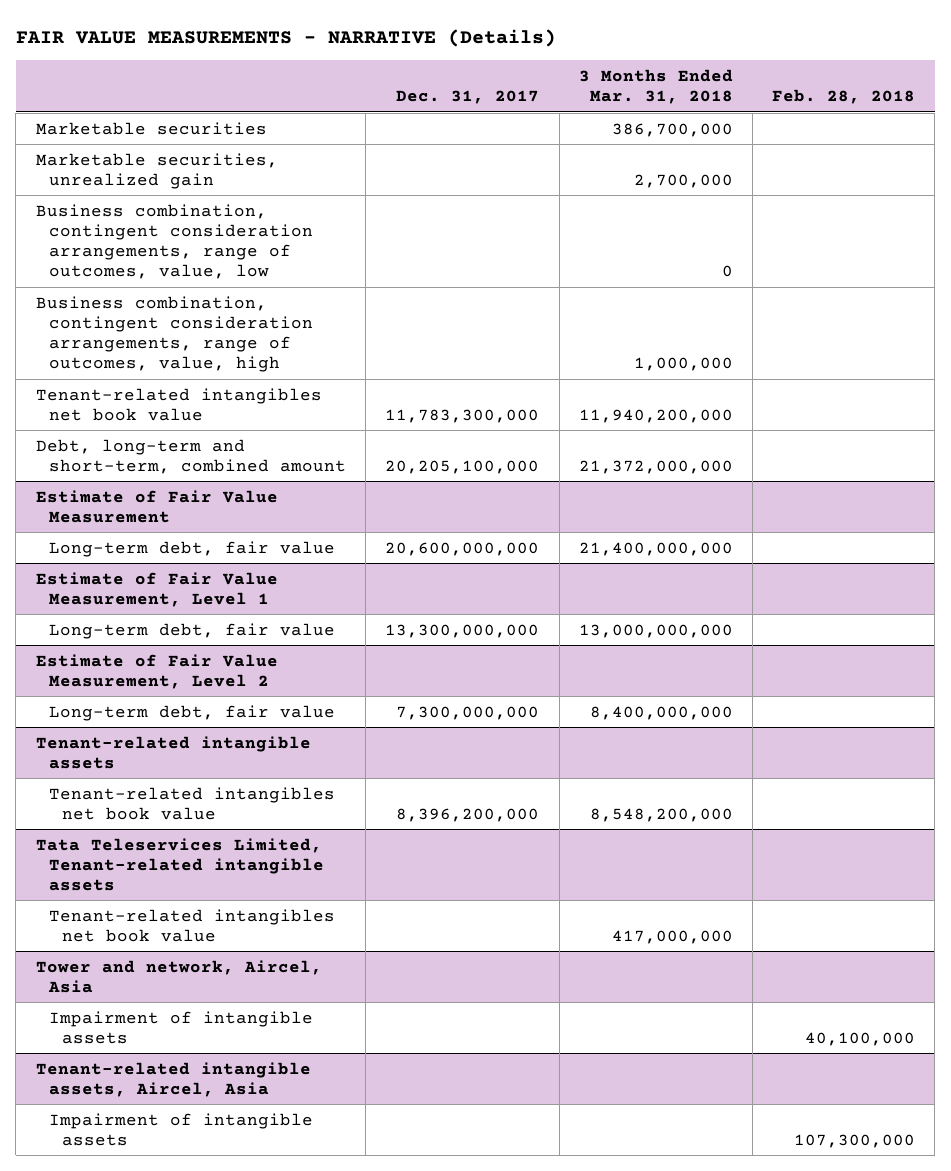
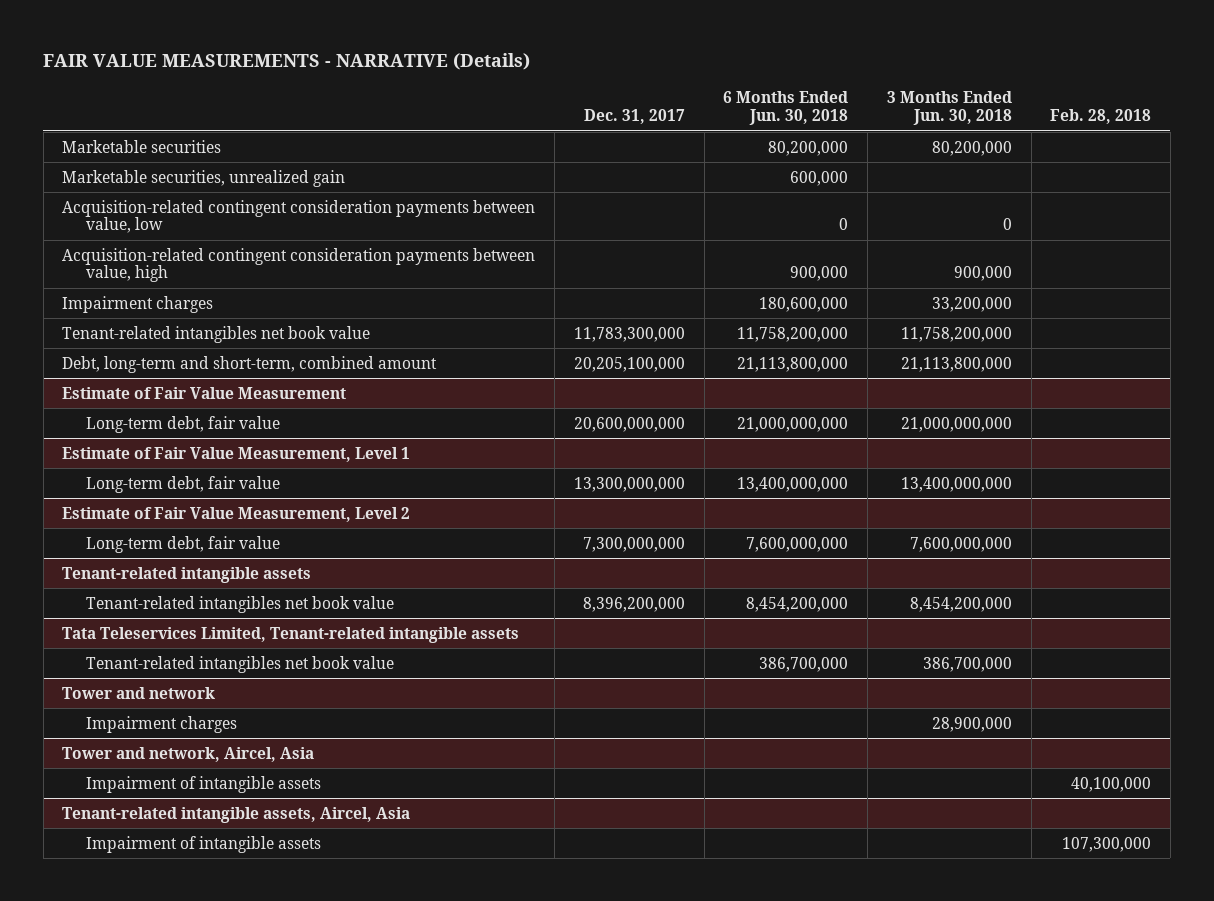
[578,69,733,105] 3 Months Ended Mar. 31, 2018 -> none
none -> [723,91,849,126] 6 Months Ended Jun. 30, 2018
none -> [886,91,1012,126] 3 Months Ended Jun. 30, 2018
[35,203,314,280] Business combination, contingent consideration arrangements, range of outcomes, value, low -> [62,199,536,234] Acquisition-related contingent consideration payments between value, low
[35,295,314,373] Business combination, contingent consideration arrangements, range of outcomes, value, high -> [62,247,536,283] Acquisition-related contingent consideration payments between value, high
none -> [62,295,214,313] Impairment charges
none -> [62,686,216,699] Tower and network
none -> [85,715,237,733] Impairment charges

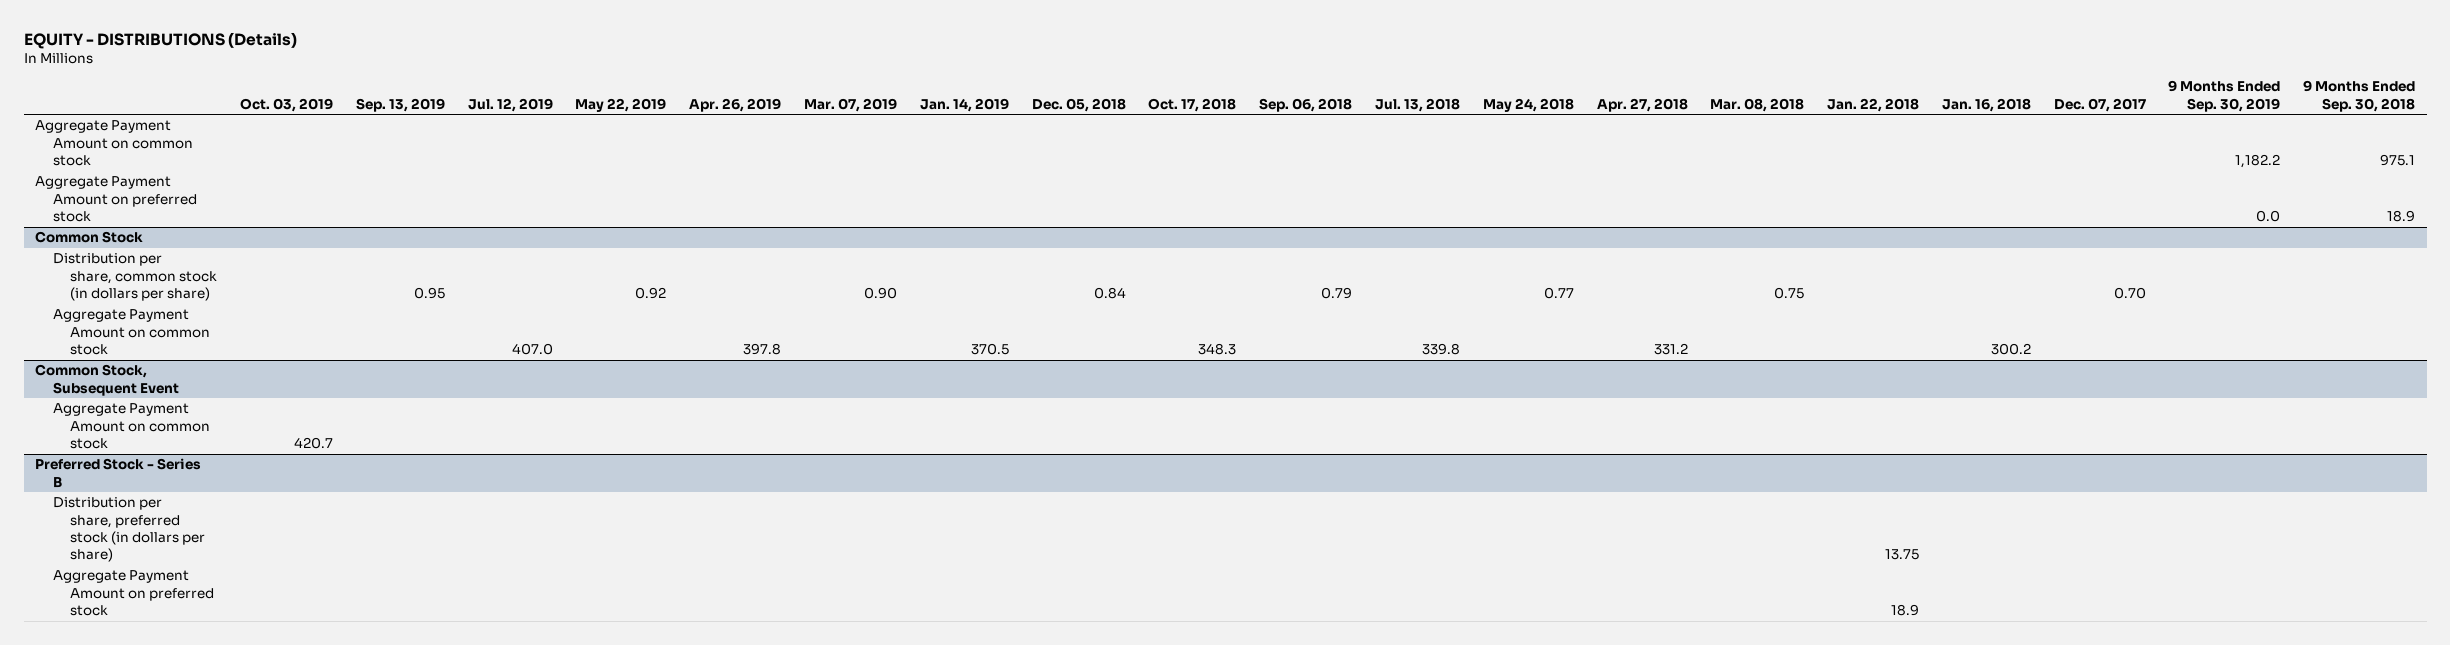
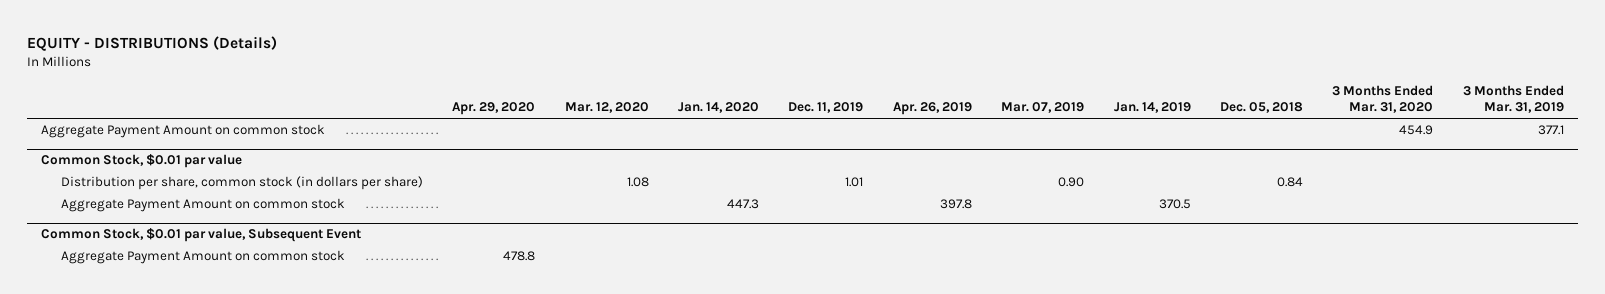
[240,97,334,112] Oct. 03, 2019 -> none
[355,97,445,112] Sep. 13, 2019 -> none
[467,97,553,112] Jul. 12, 2019 -> none
[575,97,667,112] May 22, 2019 -> none
[1148,97,1237,112] Oct. 17, 2018 -> none
[1259,97,1353,112] Sep. 06, 2018 -> none
[1374,97,1460,112] Jul. 13, 2018 -> none
[1482,97,1574,112] May 24, 2018 -> none
[1596,97,1688,112] Apr. 27, 2018 -> none
[1710,97,1805,112] Mar. 08, 2018 -> none
[1827,97,1920,112] Jan. 22, 2018 -> none
[1941,97,2031,112] Jan. 16, 2018 -> none
[2053,97,2146,112] Dec. 07, 2017 -> none
[2168,80,2281,112] 9 Months Ended Sep. 30, 2019 -> none
[2303,80,2416,112] 9 Months Ended Sep. 30, 2018 -> none
none -> [452,102,536,116] Apr. 29, 2020
none -> [564,102,649,114] Mar. 12, 2020
none -> [678,102,760,114] Jan. 14, 2020
none -> [788,102,864,114] Dec. 11, 2019
none -> [1332,85,1434,114] 3 Months Ended Mar. 31, 2020
none -> [1462,85,1564,114] 3 Months Ended Mar. 31, 2019
[35,176,197,223] Aggregate Payment Amount on preferred stock -> none
[35,231,144,244] Common Stock -> [41,154,243,169] Common Stock, $0.01 par value
[35,364,179,396] Common Stock, Subsequent Event -> [41,228,362,243] Common Stock, $0.01 par value, Subsequent Event
[35,458,202,488] Preferred Stock - Series B -> none
[52,497,206,563] Distribution per share, preferred stock (in dollars per share) -> none
[52,570,215,617] Aggregate Payment Amount on preferred stock -> none

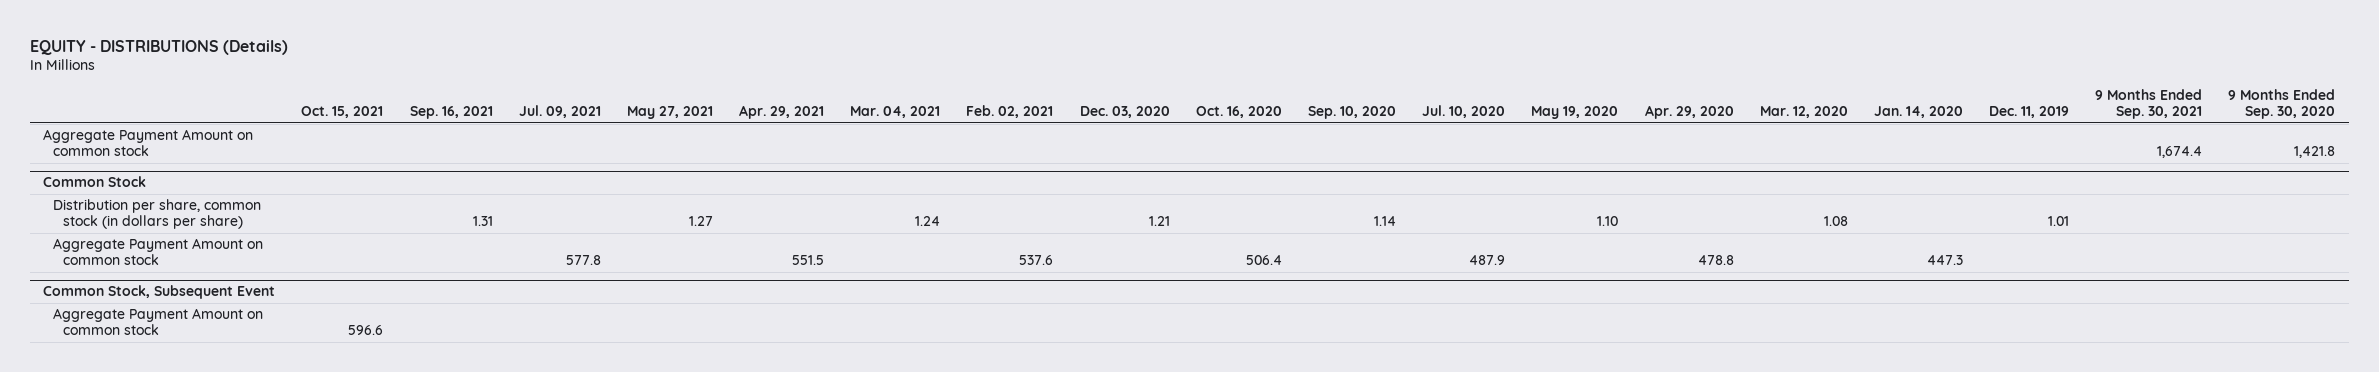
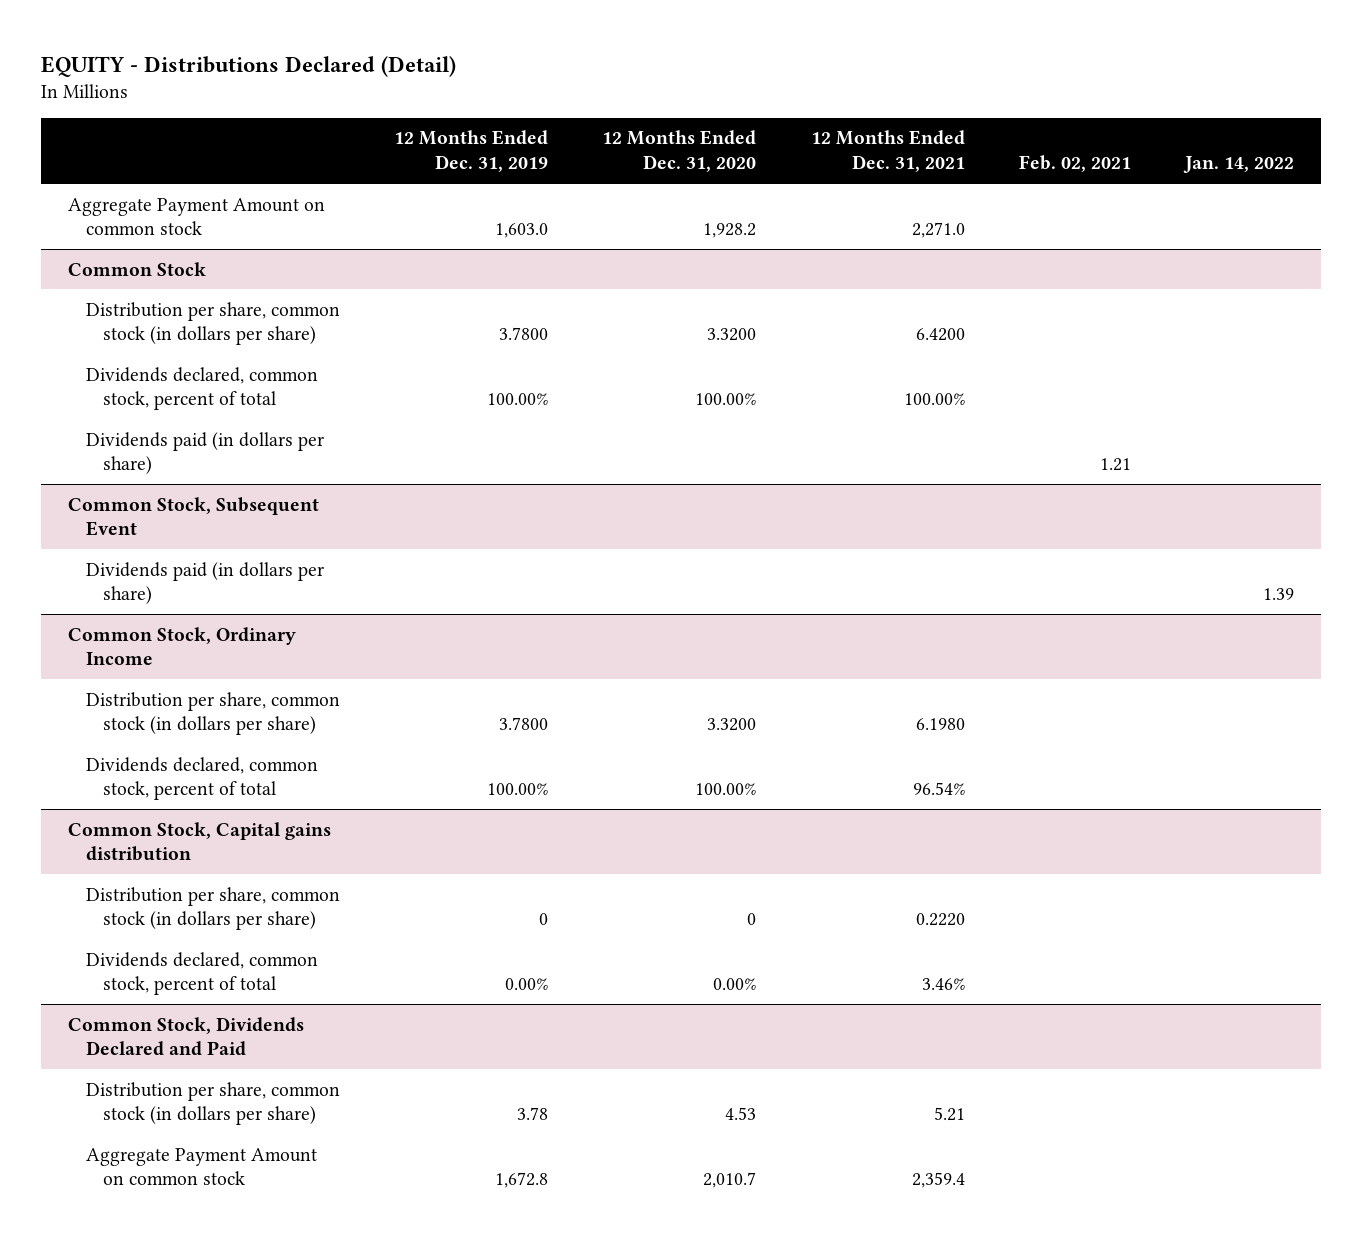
[30,39,289,55] EQUITY - DISTRIBUTIONS (Details) -> [41,55,457,77] EQUITY - Distributions Declared (Detail)
[301,106,384,119] Oct. 15, 2021 -> none
[409,106,493,120] Sep. 16, 2021 -> none
[518,105,601,119] Jul. 09, 2021 -> none
[626,106,713,120] May 27, 2021 -> none
[739,105,825,120] Apr. 29, 2021 -> none
[850,106,941,119] Mar. 04, 2021 -> none
[1079,106,1170,119] Dec. 03, 2020 -> none
[1195,106,1282,119] Oct. 16, 2020 -> none
[1307,106,1396,120] Sep. 10, 2020 -> none
[1422,105,1506,119] Jul. 10, 2020 -> none
[1531,106,1619,120] May 19, 2020 -> none
[1644,105,1734,120] Apr. 29, 2020 -> none
[1759,106,1848,119] Mar. 12, 2020 -> none
[1873,106,1963,119] Jan. 14, 2020 -> none
[1989,106,2070,119] Dec. 11, 2019 -> none
[2095,89,2203,120] 9 Months Ended Sep. 30, 2021 -> none
[2228,89,2336,120] 9 Months Ended Sep. 30, 2020 -> none
none -> [394,130,549,173] 12 Months Ended Dec. 31, 2019
none -> [602,130,757,173] 12 Months Ended Dec. 31, 2020
none -> [810,130,965,173] 12 Months Ended Dec. 31, 2021
none -> [1182,156,1294,174] Jan. 14, 2022
[53,238,264,266] Aggregate Payment Amount on common stock -> none
none -> [85,366,318,411] Dividends declared, common stock, percent of total
none -> [85,431,324,475] Dividends paid (in dollars per share)
[53,308,264,336] Aggregate Payment Amount on common stock -> none
none -> [85,561,324,605] Dividends paid (in dollars per share)
none -> [68,626,297,666] Common Stock, Ordinary Income
none -> [85,691,340,736] Distribution per share, common stock (in dollars per share)
none -> [85,756,318,801] Dividends declared, common stock, percent of total
none -> [68,821,332,862] Common Stock, Capital gains distribution
none -> [85,886,340,931] Distribution per share, common stock (in dollars per share)
none -> [85,951,318,996] Dividends declared, common stock, percent of total
none -> [68,1016,305,1057] Common Stock, Dividends Declared and Paid
none -> [85,1081,340,1126] Distribution per share, common stock (in dollars per share)
none -> [85,1147,317,1186] Aggregate Payment Amount on common stock

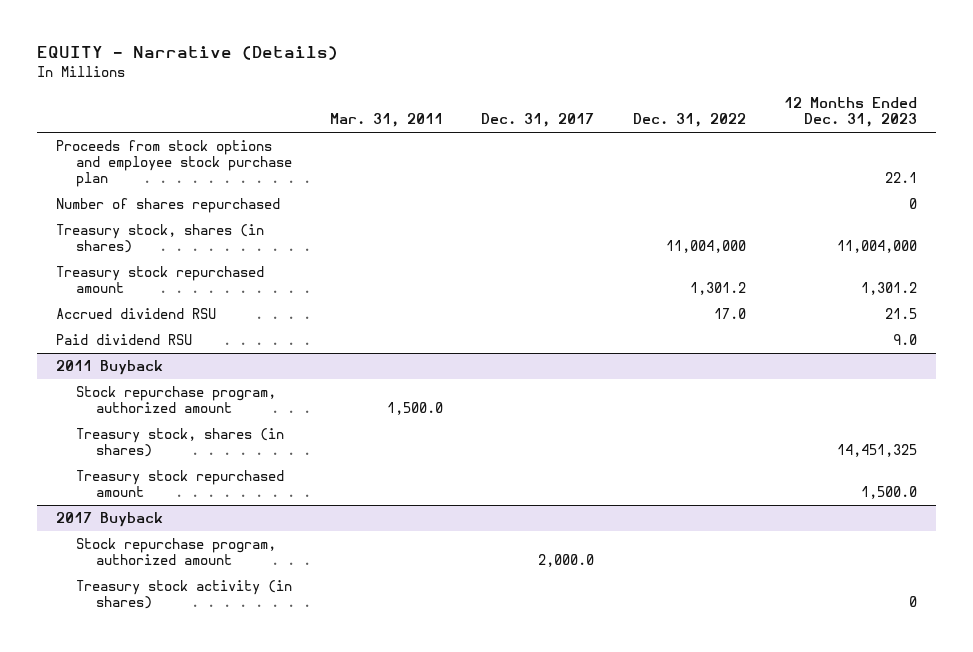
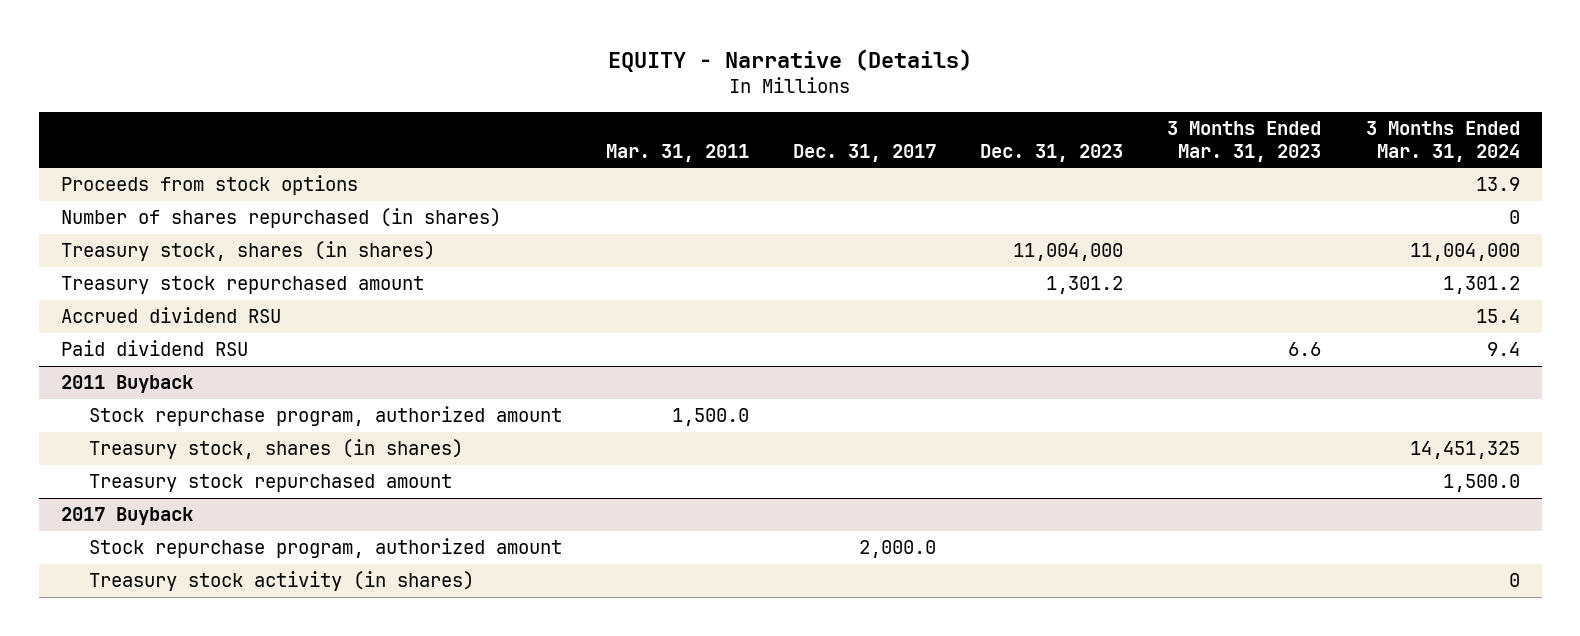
[632,113,746,128] Dec. 31, 2022 -> none
[783,97,917,128] 12 Months Ended Dec. 31, 2023 -> none
none -> [980,143,1124,162] Dec. 31, 2023
none -> [1167,120,1322,162] 3 Months Ended Mar. 31, 2023
none -> [1365,120,1520,162] 3 Months Ended Mar. 31, 2024
[56,139,293,188] Proceeds from stock options and employee stock purchase plan -> [60,175,358,196] Proceeds from stock options
[56,197,281,213] Number of shares repurchased -> [60,208,501,229] Number of shares repurchased (in shares)

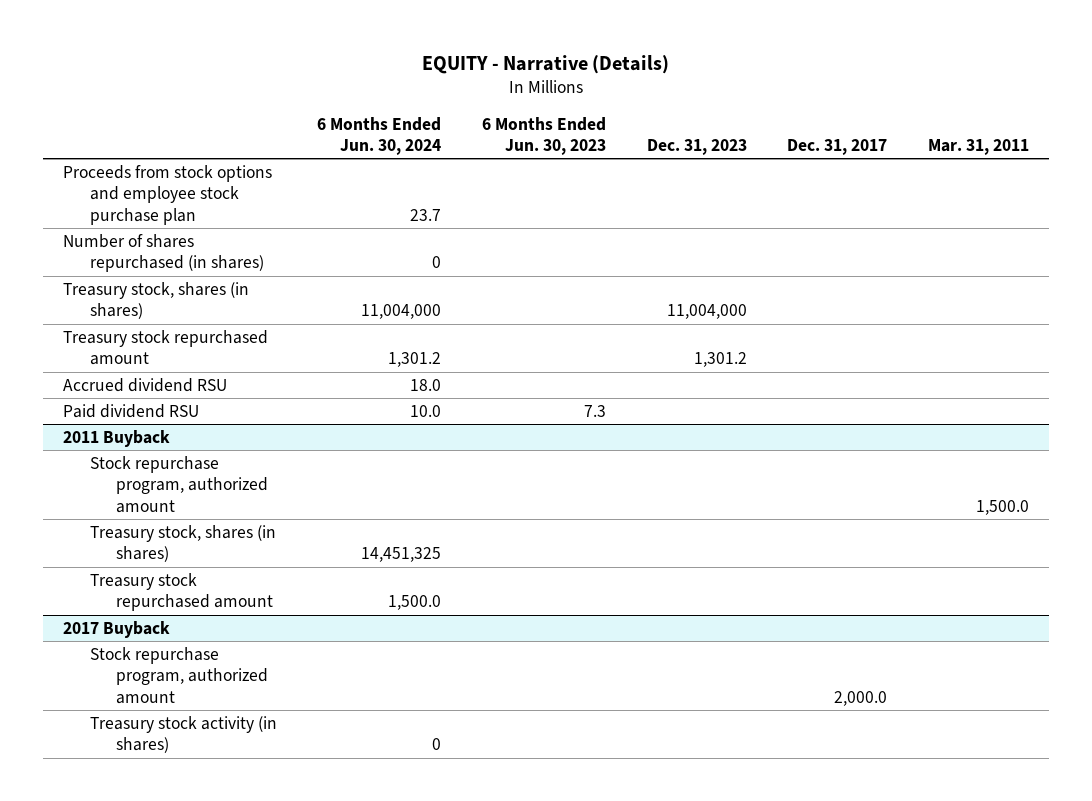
[1167,120,1322,162] 3 Months Ended Mar. 31, 2023 -> none
[1365,120,1520,162] 3 Months Ended Mar. 31, 2024 -> none
none -> [317,116,442,156] 6 Months Ended Jun. 30, 2024
none -> [481,116,606,156] 6 Months Ended Jun. 30, 2023
[60,175,358,196] Proceeds from stock options -> [63,164,273,225] Proceeds from stock options and employee stock purchase plan

